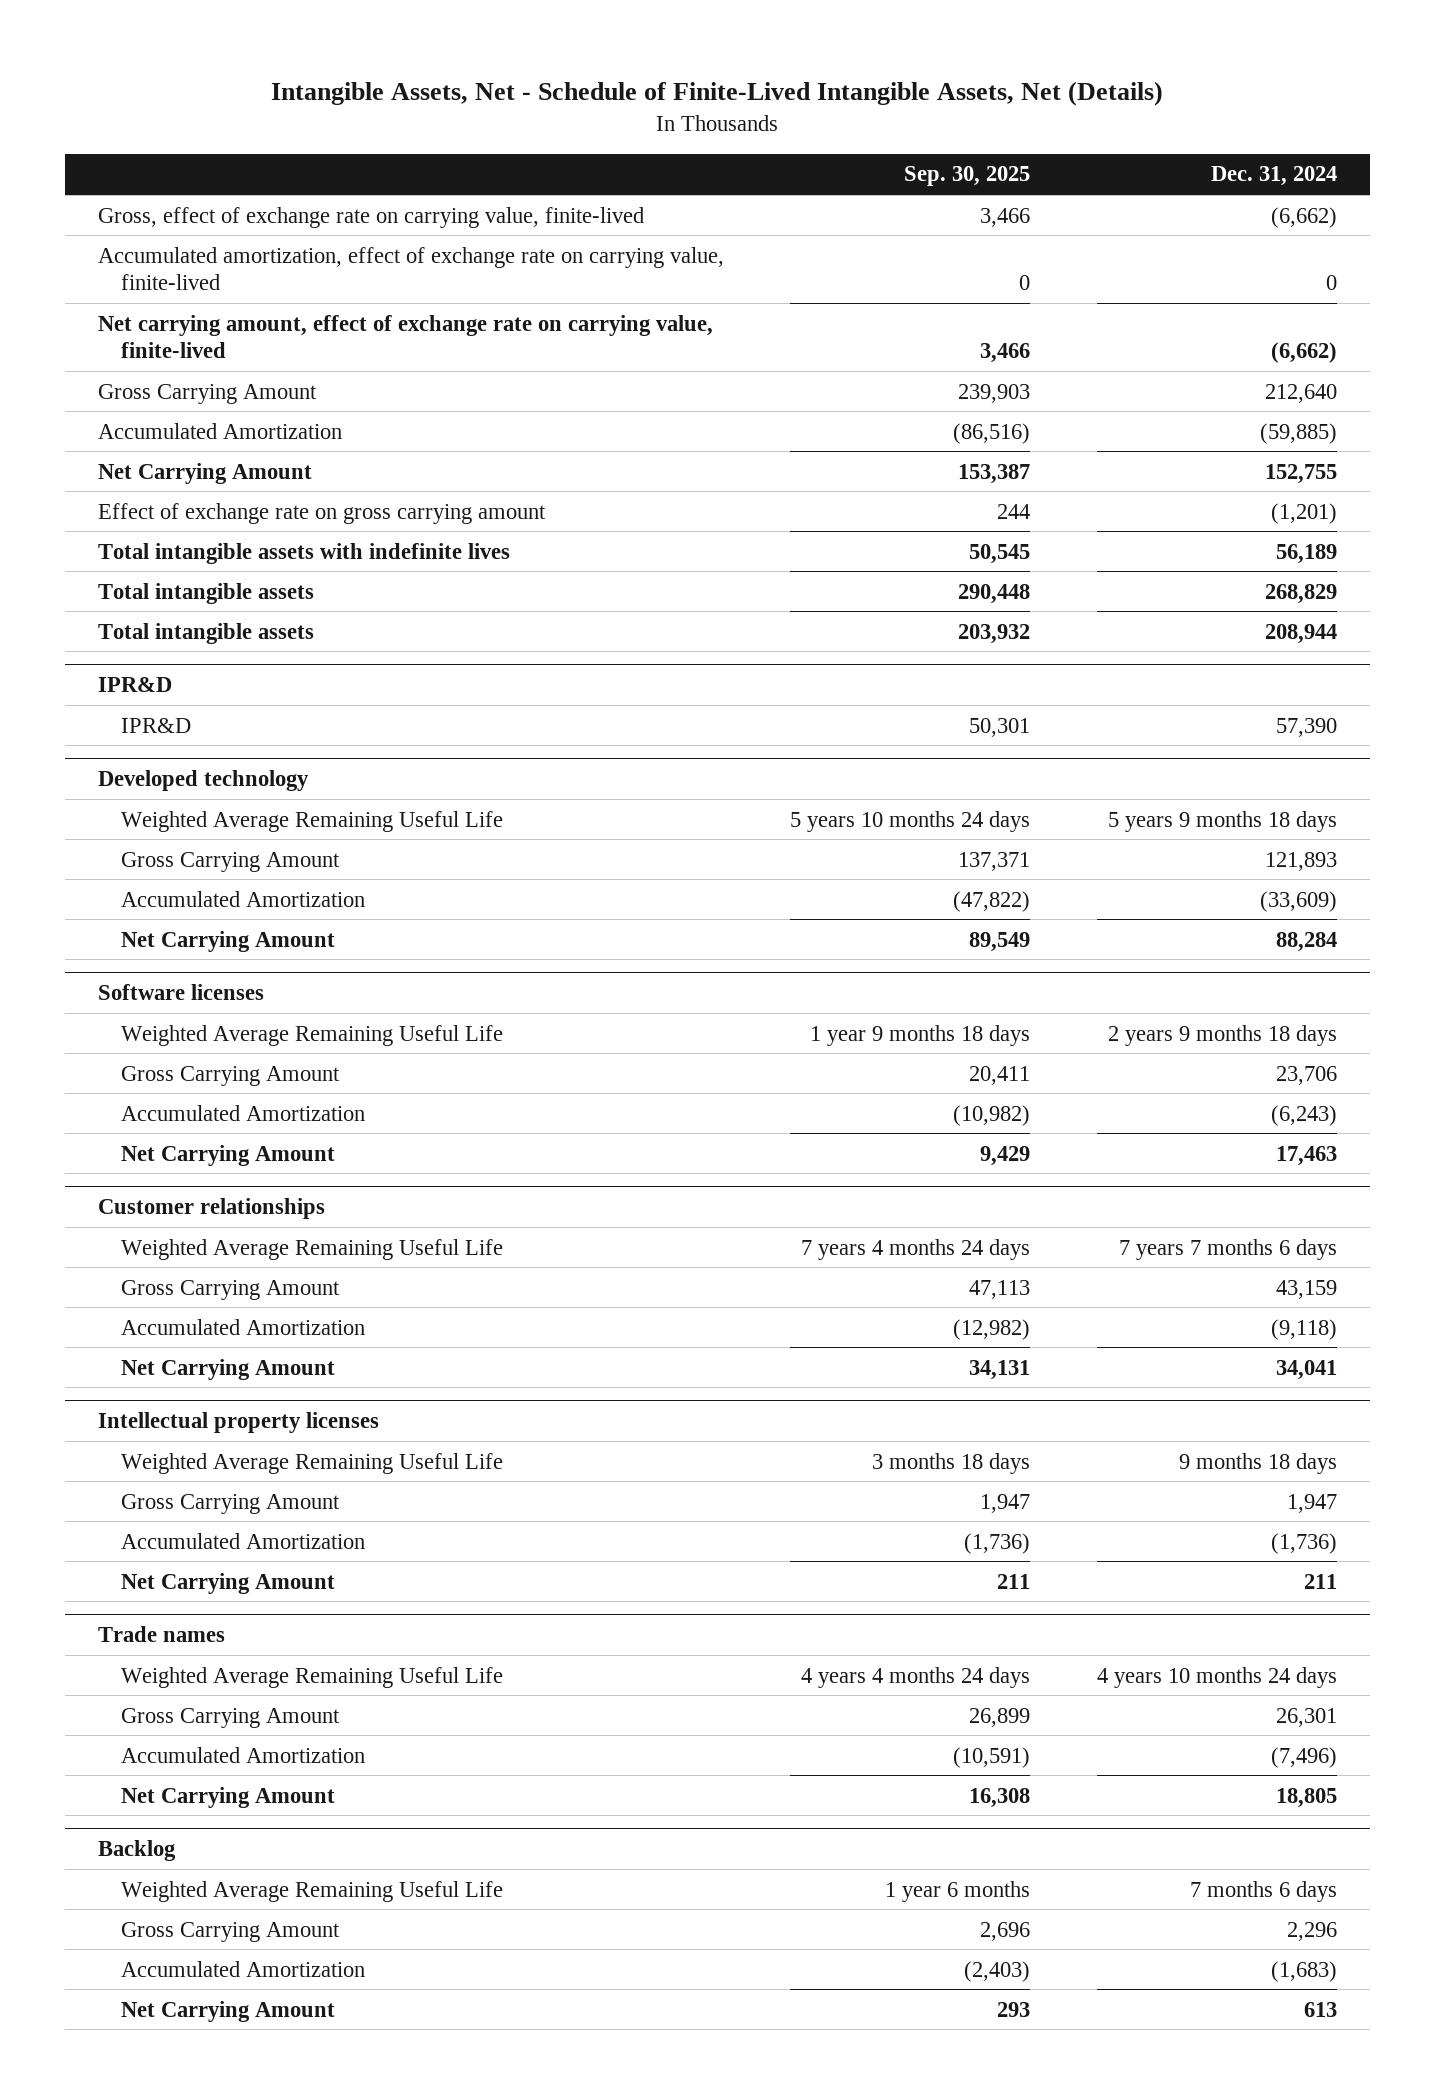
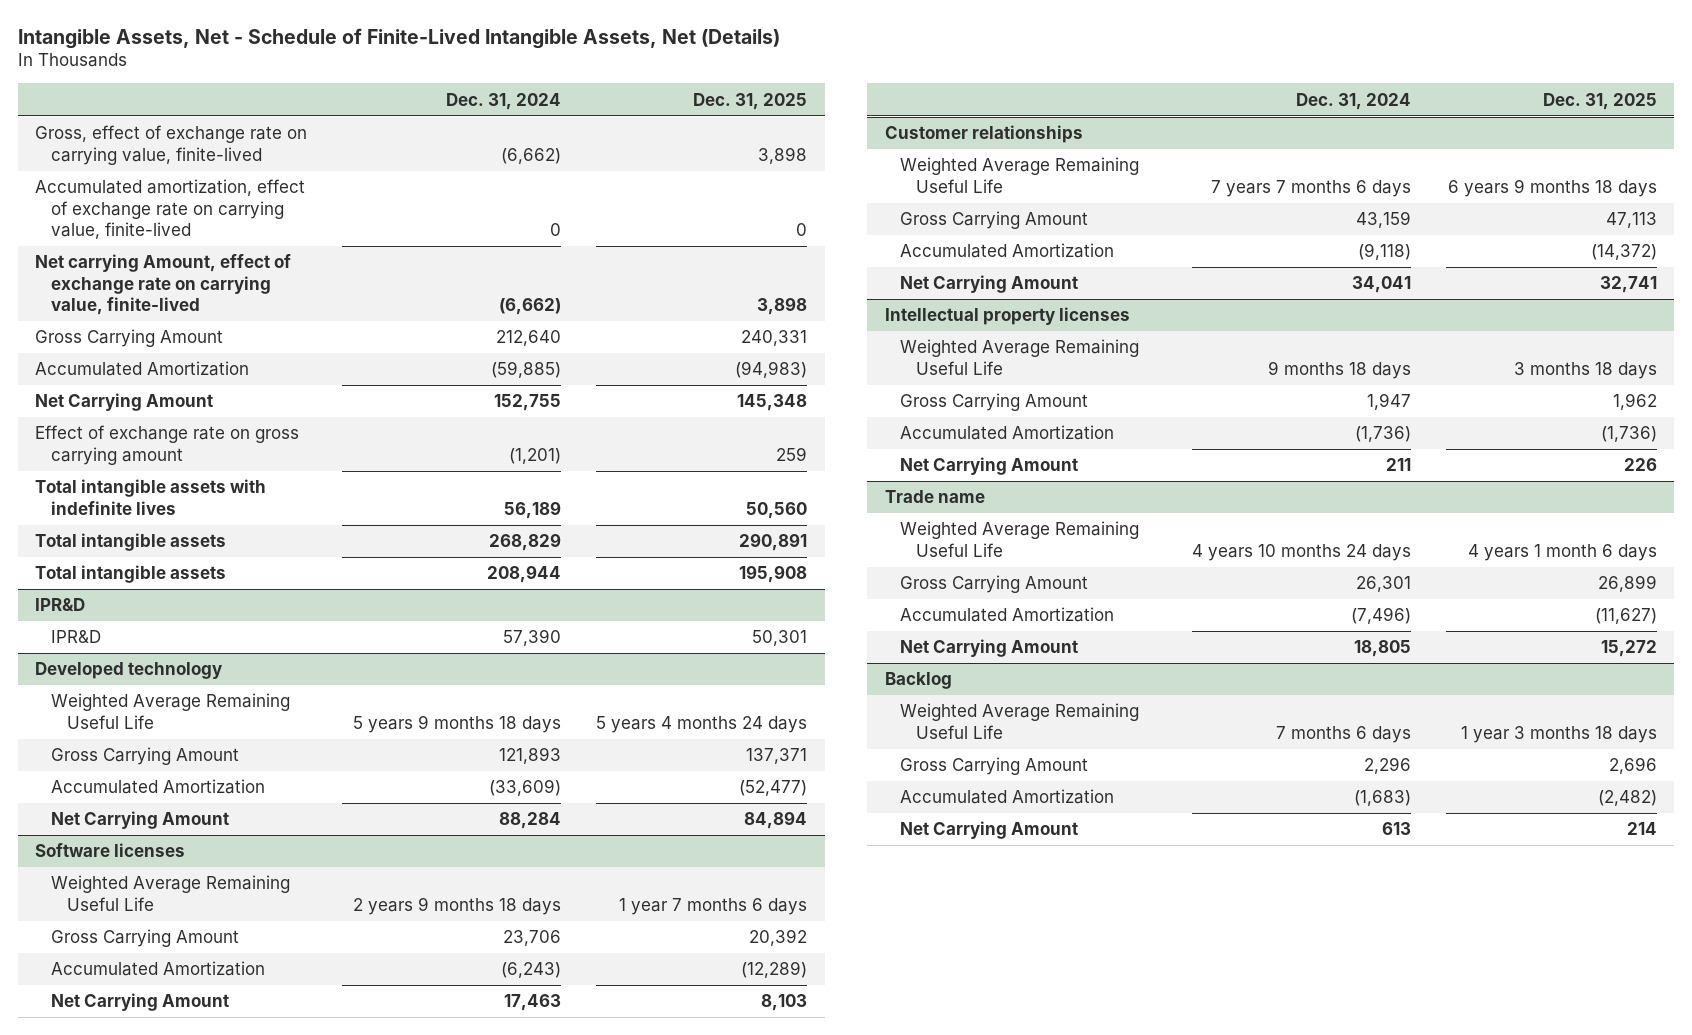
[904,166,1031,187] Sep. 30, 2025 -> none
none -> [693,92,808,110] Dec. 31, 2025
[98,314,714,358] Net carrying amount, effect of exchange rate on carrying value, finite-lived -> [35,254,292,316] Net carrying Amount, effect of exchange rate on carrying value, finite-lived
[98,1626,226,1643] Trade names -> [884,490,985,504] Trade name

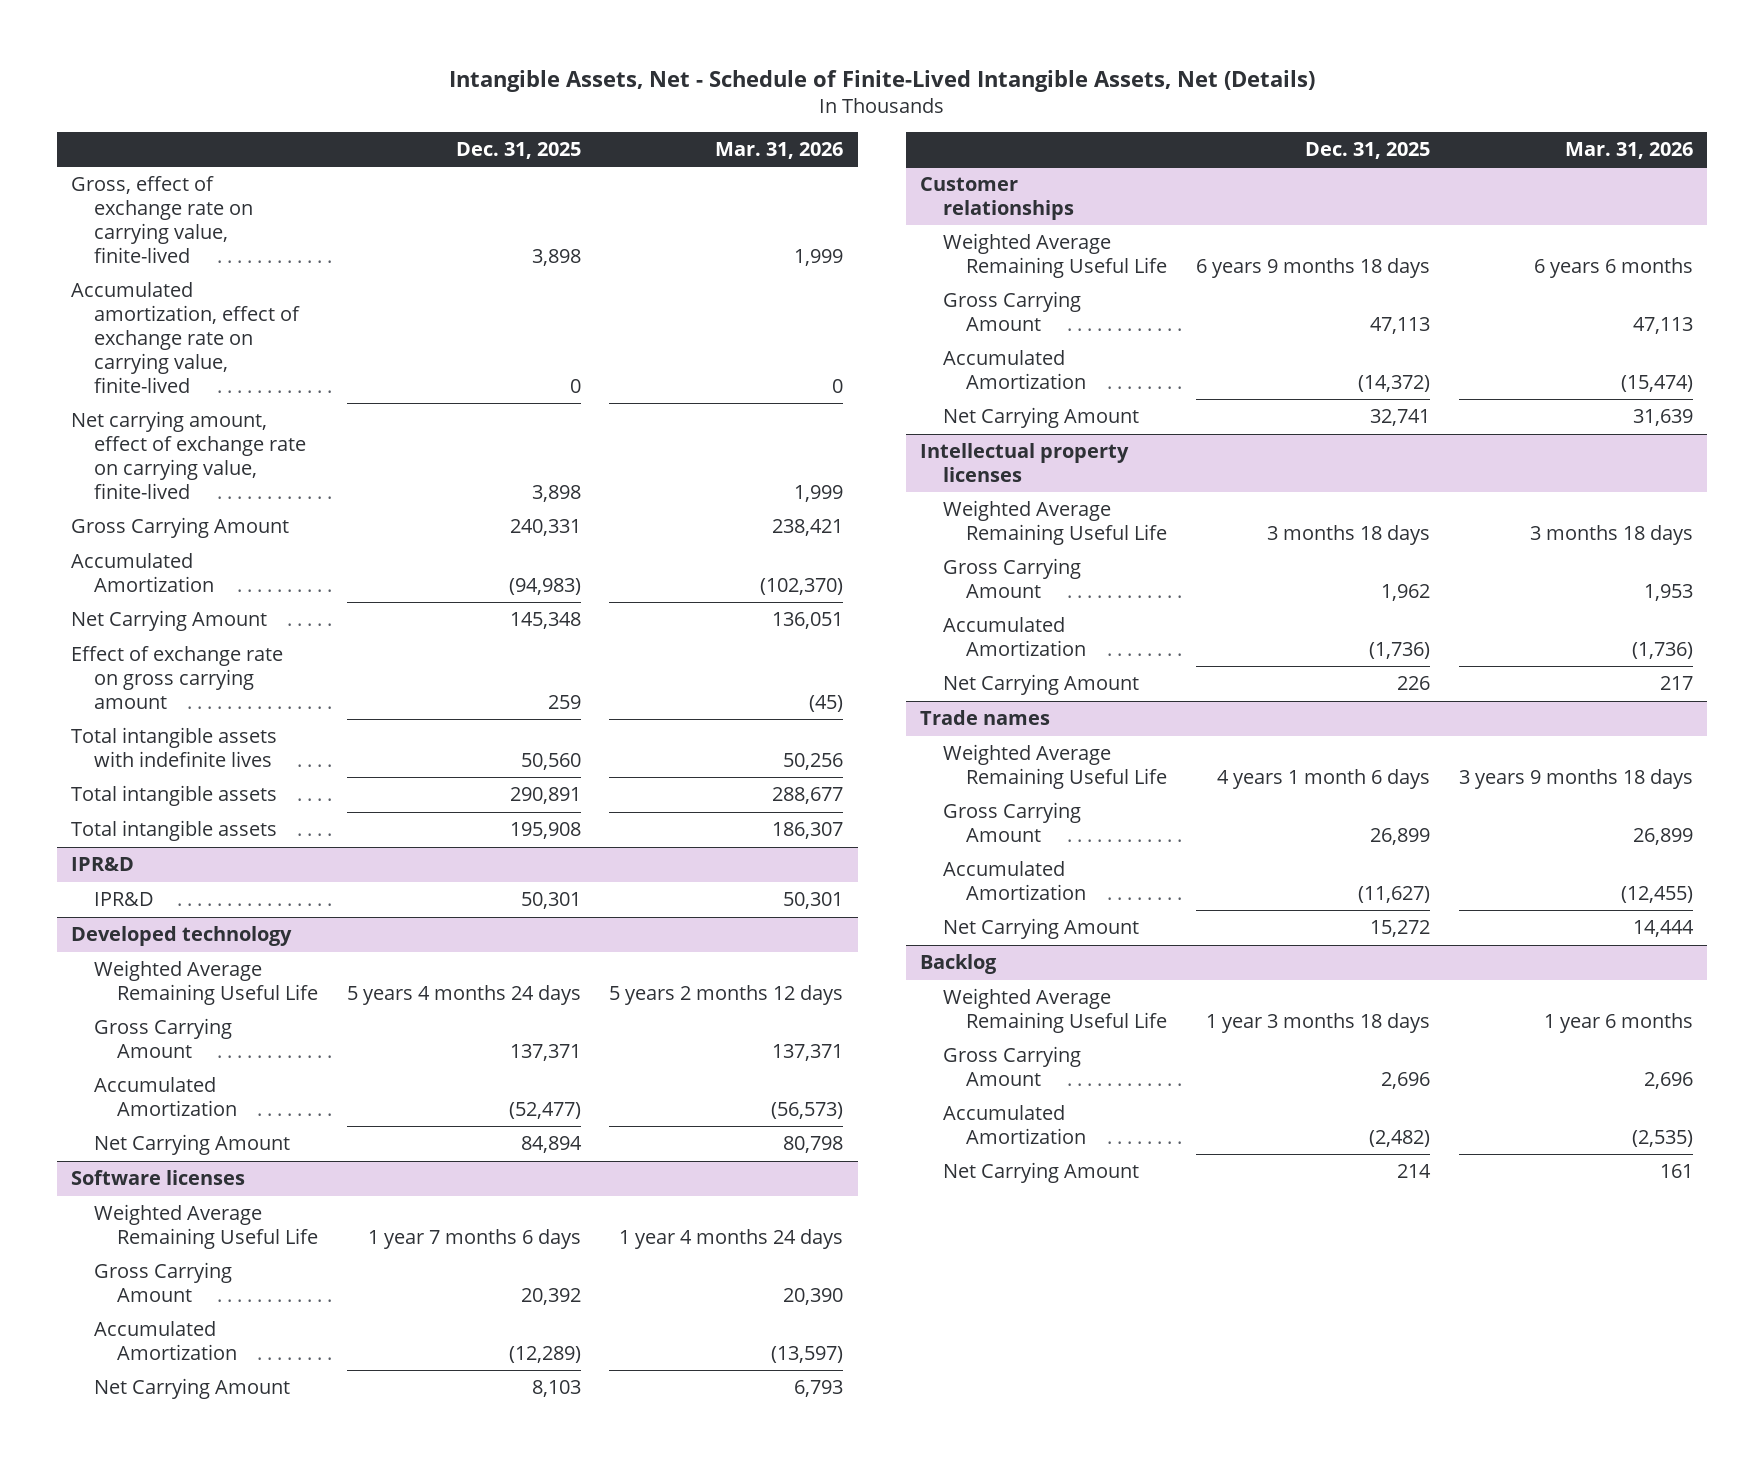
[446,92,562,110] Dec. 31, 2024 -> none
none -> [715,142,844,160] Mar. 31, 2026
[35,254,292,316] Net carrying Amount, effect of exchange rate on carrying value, finite-lived -> [70,411,306,499] Net carrying amount, effect of exchange rate on carrying value, finite-lived
[884,490,985,504] Trade name -> [920,710,1051,726] Trade names

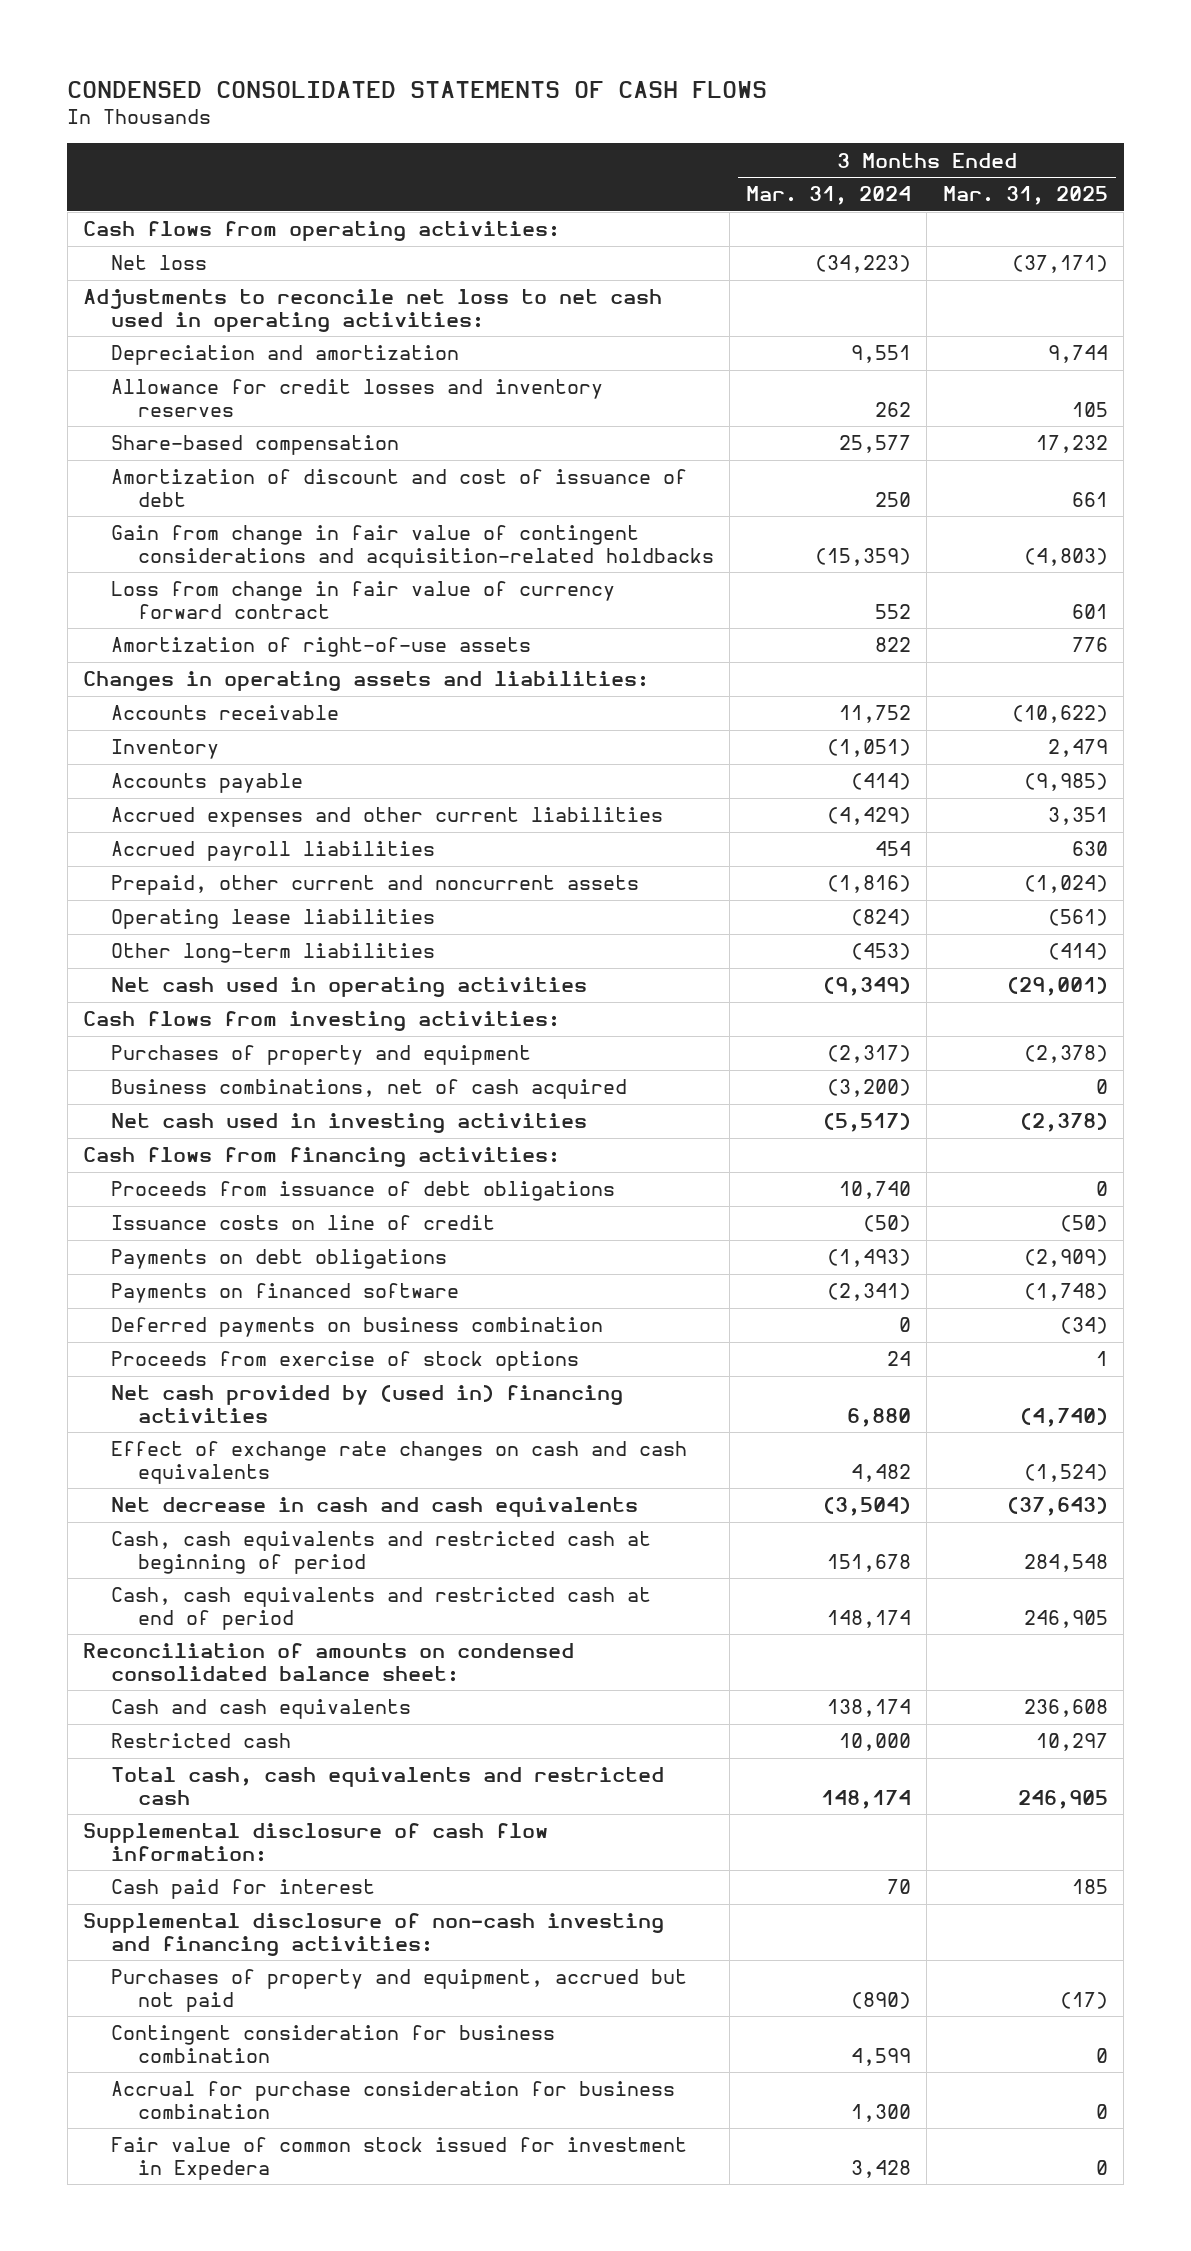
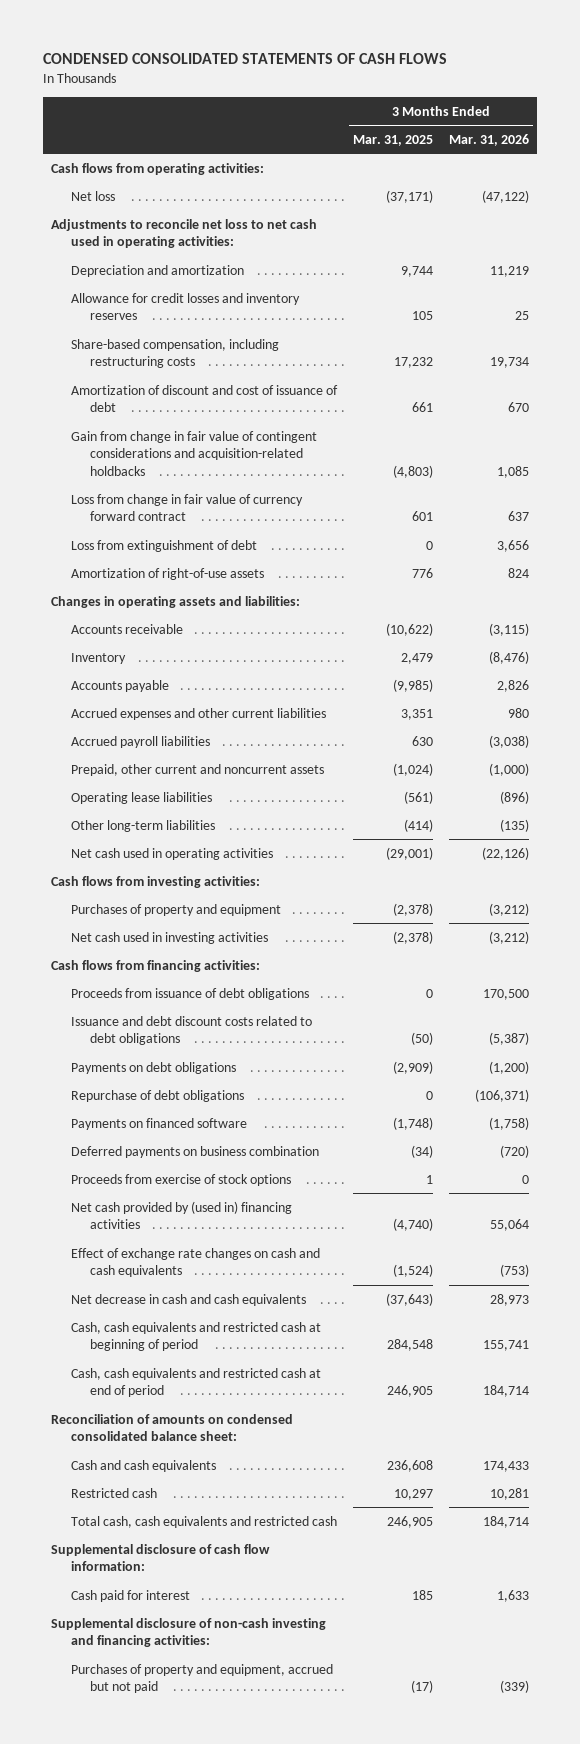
[745,186,911,206] Mar. 31, 2024 -> none
none -> [449,133,530,146] Mar. 31, 2026
[110,435,399,456] Share-based compensation -> [70,338,279,369] Share-based compensation, including restructuring costs
none -> [70,539,257,552] Loss from extinguishment of debt
[110,1079,627,1100] Business combinations, net of cash acquired -> none
[110,1215,495,1231] Issuance costs on line of credit -> none
none -> [70,1015,312,1046] Issuance and debt discount costs related to debt obligations
none -> [70,1089,244,1102] Repurchase of debt obligations
[110,2025,555,2063] Contingent consideration for business combination -> none
[110,2081,675,2119] Accrual for purchase consideration for business combination -> none
[110,2137,687,2180] Fair value of common stock issued for investment in Expedera -> none

